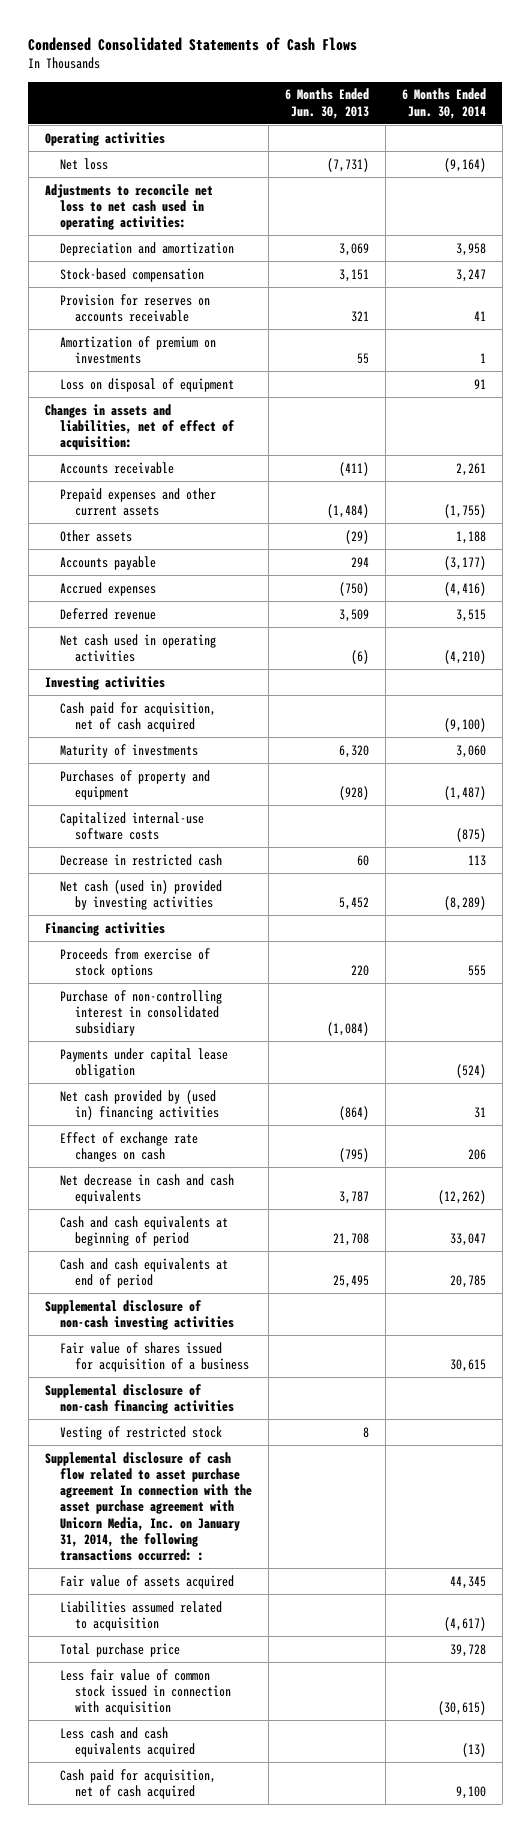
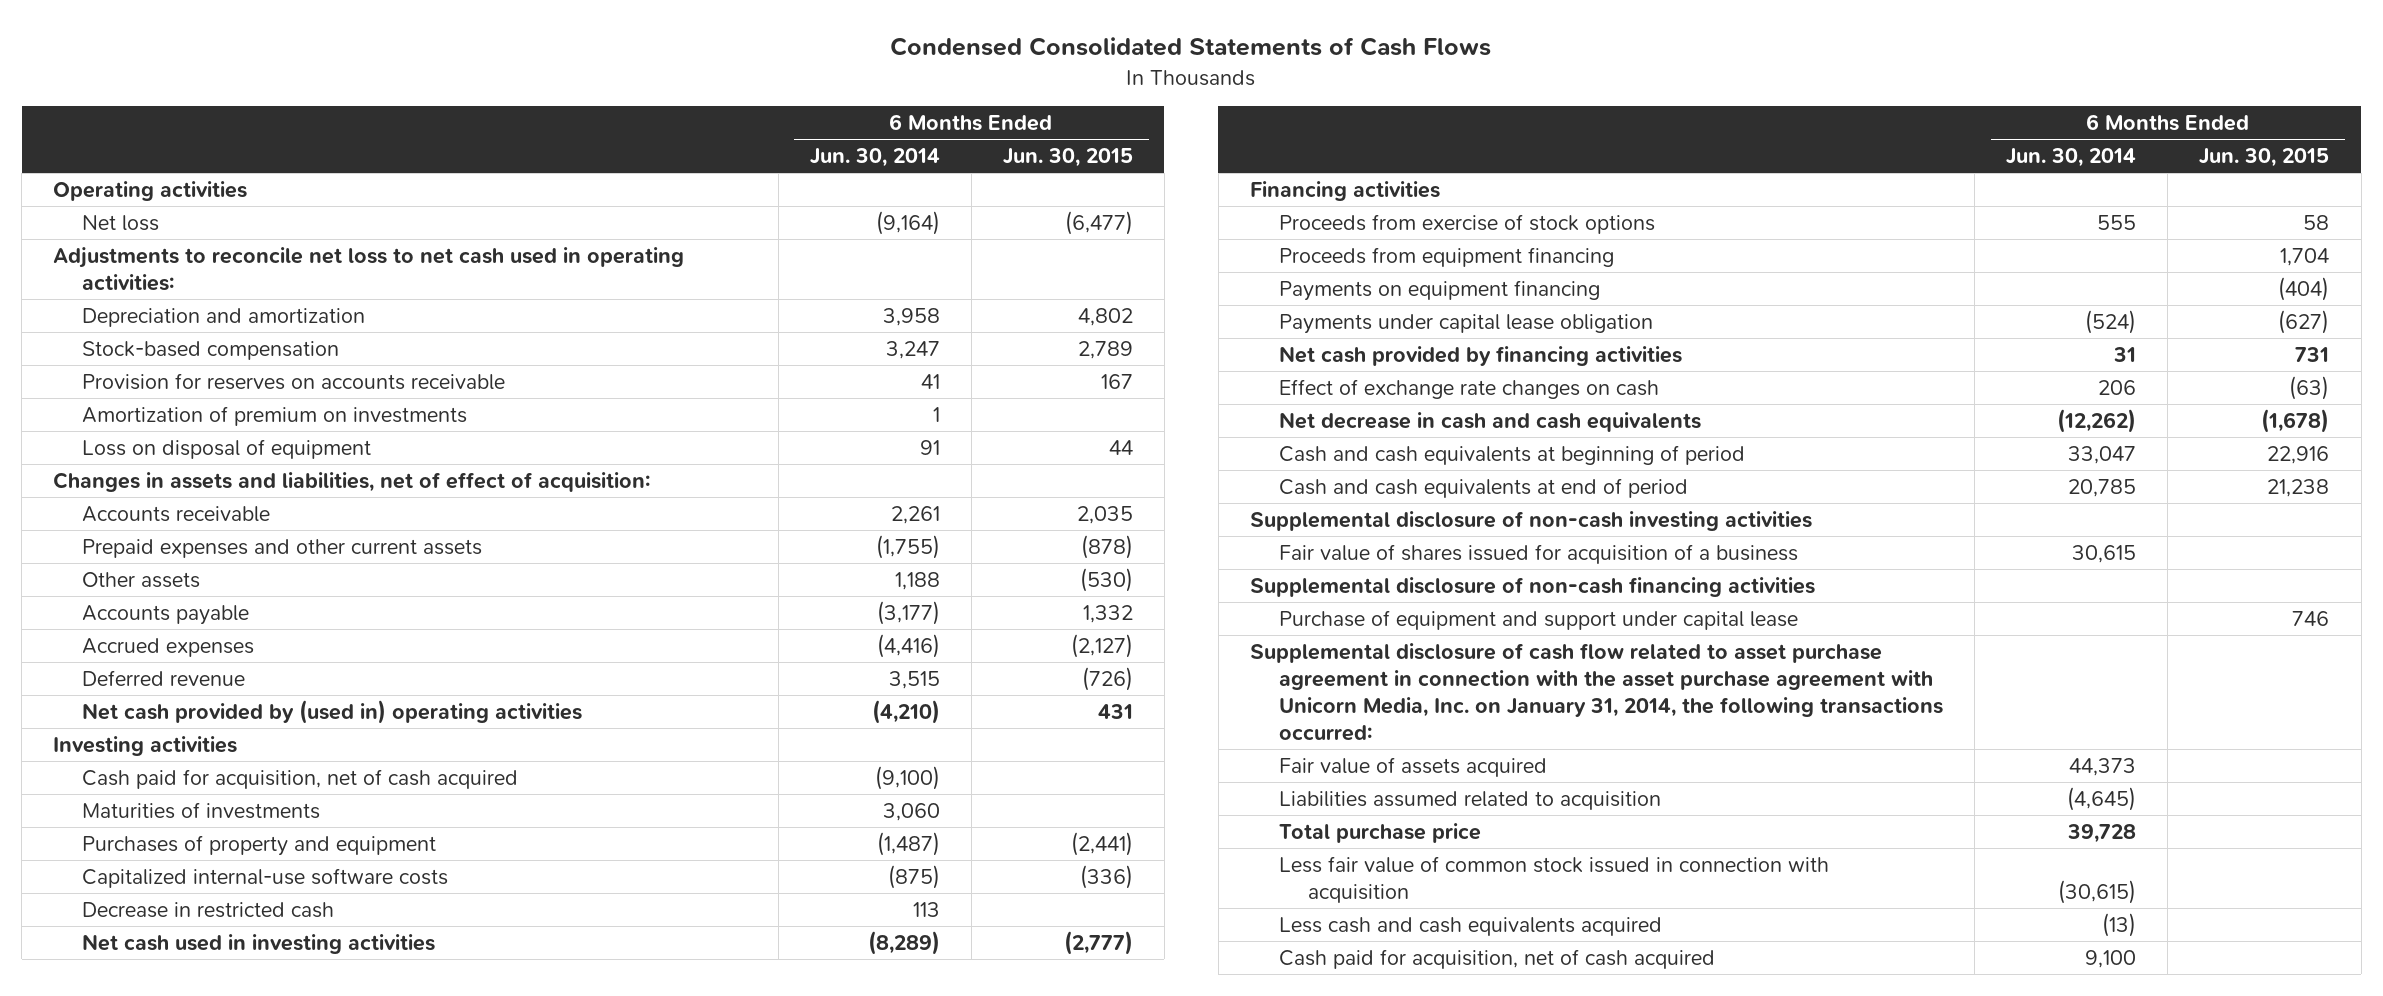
[284,88,369,119] 6 Months Ended Jun. 30, 2013 -> none
none -> [1002,148,1133,168] Jun. 30, 2015
[60,633,217,662] Net cash used in operating activities -> [82,699,583,724] Net cash provided by (used in) operating activities
[60,743,199,758] Maturity of investments -> [82,801,321,819] Maturities of investments
[60,879,223,910] Net cash (used in) provided by investing activities -> [82,933,436,954] Net cash used in investing activities
[60,989,223,1037] Purchase of non-controlling interest in consolidated subsidiary -> none
none -> [1279,246,1615,267] Proceeds from equipment financing
none -> [1279,279,1601,301] Payments on equipment financing
[60,1089,220,1120] Net cash provided by (used in) financing activities -> [1279,345,1683,366] Net cash provided by financing activities
[60,1425,223,1440] Vesting of restricted stock -> none
none -> [1279,609,1799,630] Purchase of equipment and support under capital lease
[44,1451,253,1562] Supplemental disclosure of cash flow related to asset purchase agreement In connection with the asset purchase agreement with Unicorn Media, Inc. on January 31, 2014, the following transactions occurred: : -> [1250,642,1944,741] Supplemental disclosure of cash flow related to asset purchase agreement in connection with the asset purchase agreement with Unicorn Media, Inc. on January 31, 2014, the following transactions occurred:
[449,1575,486,1589] 44,345 -> [2069,757,2137,776] 44,373
[443,1616,486,1631] (4,617) -> [2067,786,2137,811] (4,645)

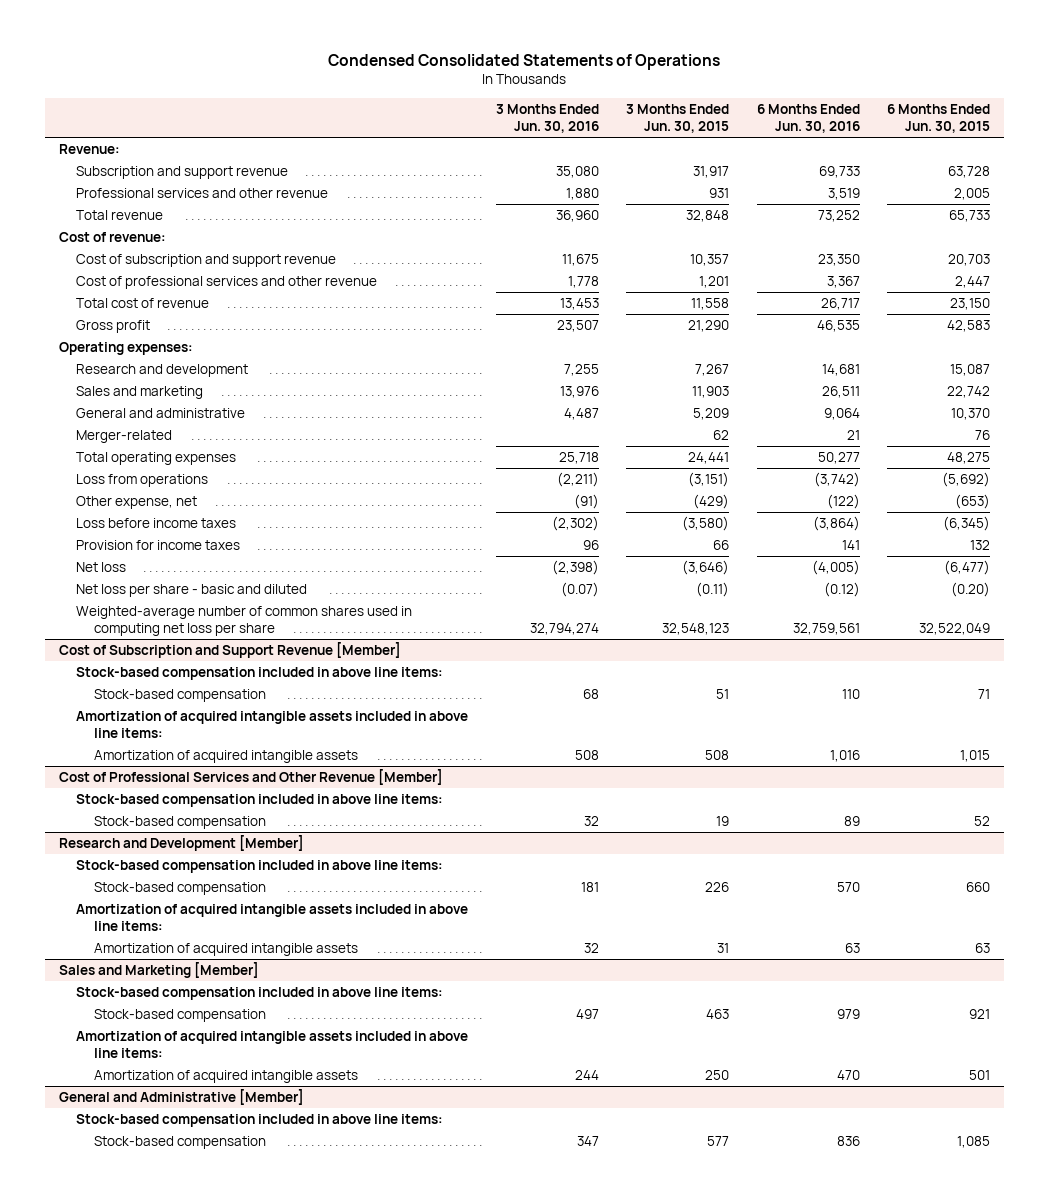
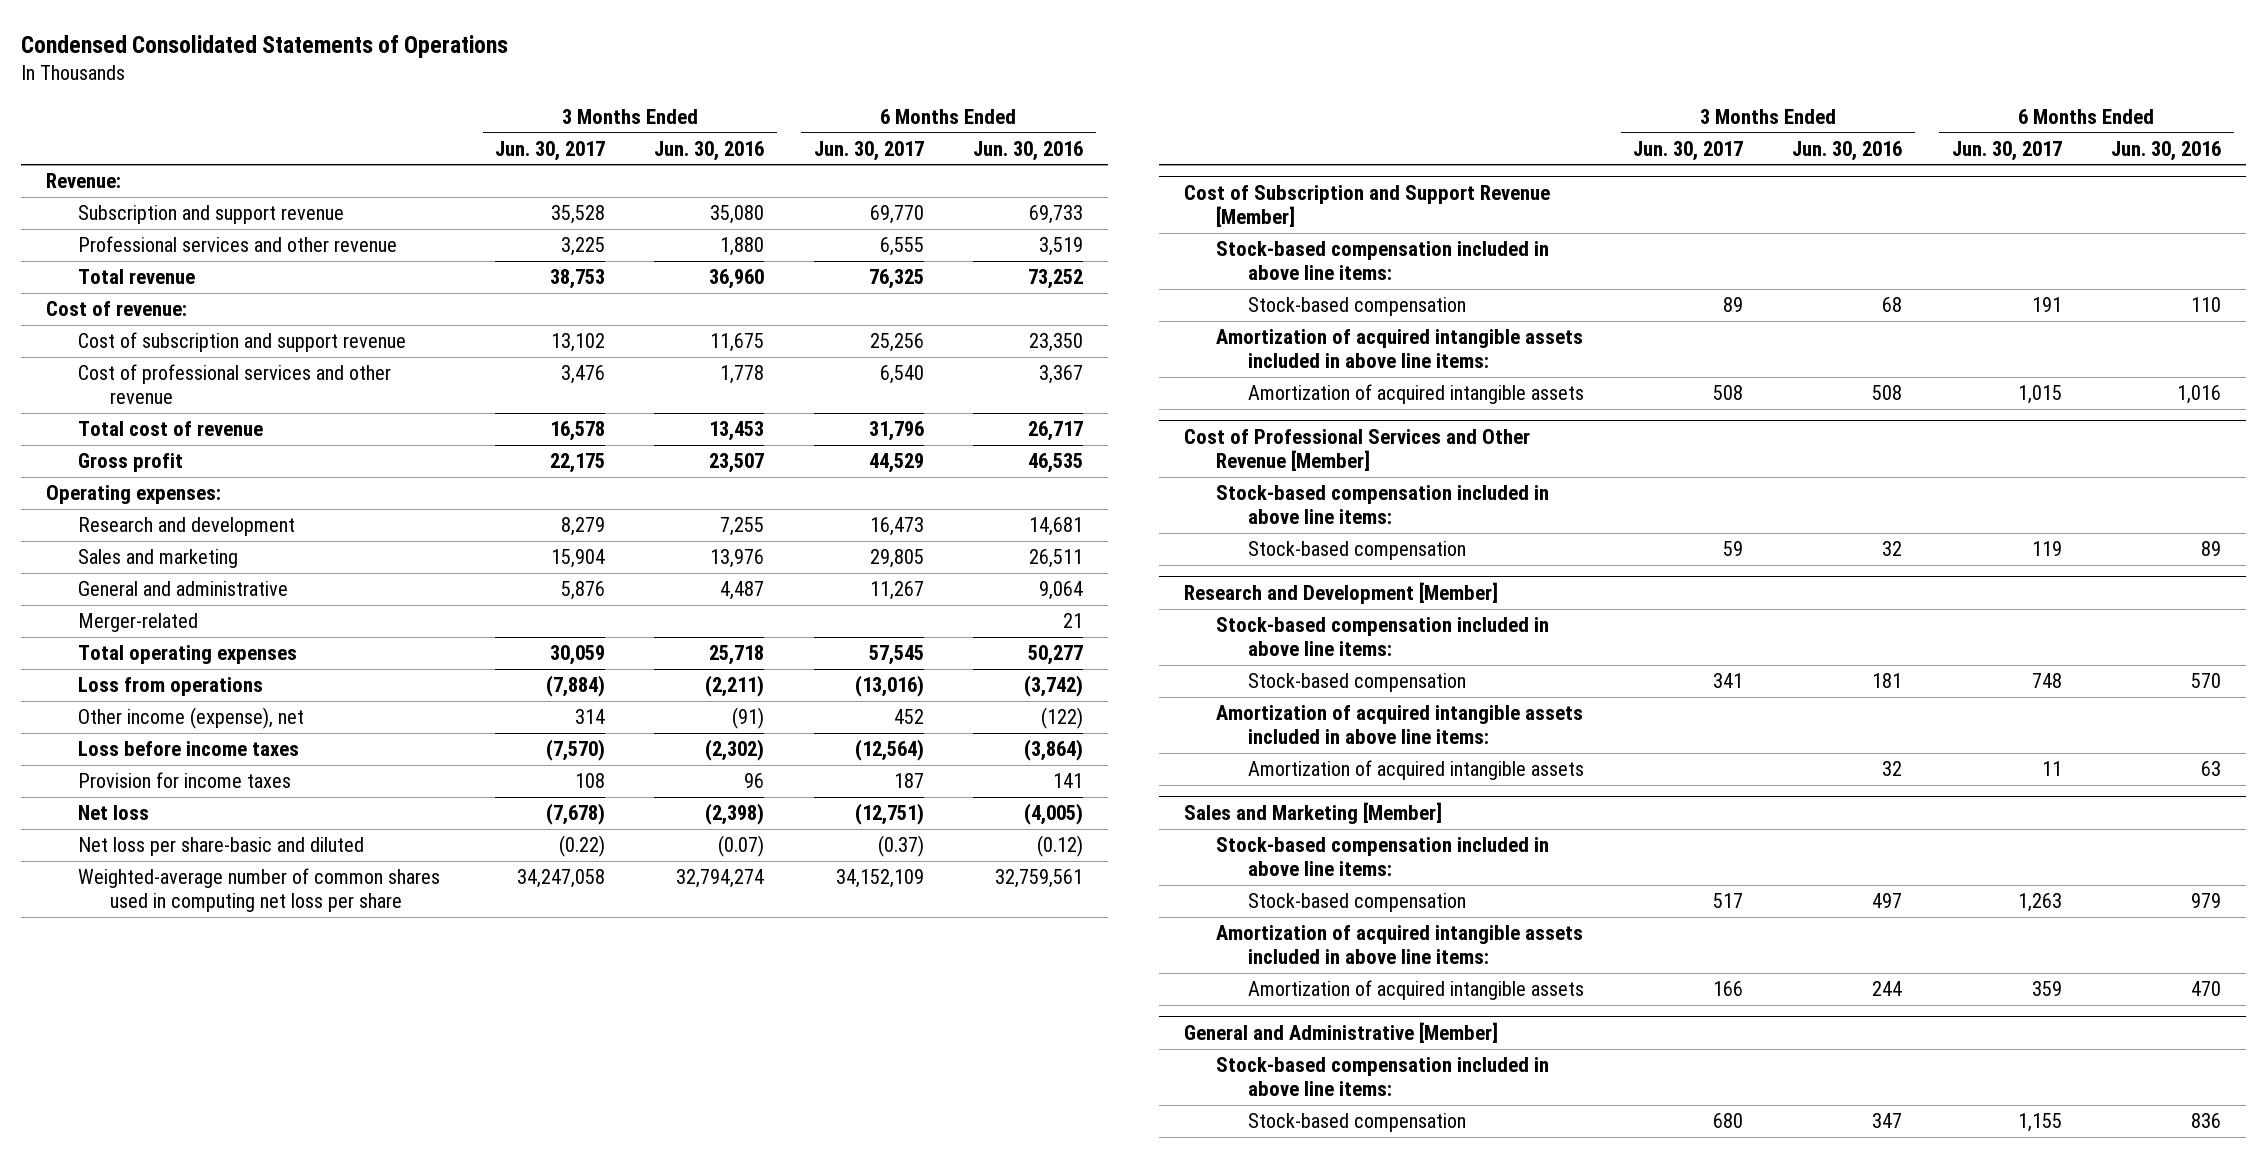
[626,103,730,134] 3 Months Ended Jun. 30, 2015 -> none
[887,103,991,134] 6 Months Ended Jun. 30, 2015 -> none
none -> [494,140,605,161] Jun. 30, 2017
none -> [813,140,924,161] Jun. 30, 2017
[76,496,198,510] Other expense, net -> [77,707,304,730] Other income (expense), net
[76,584,308,598] Net loss per share - basic and diluted -> [77,837,364,857] Net loss per share-basic and diluted

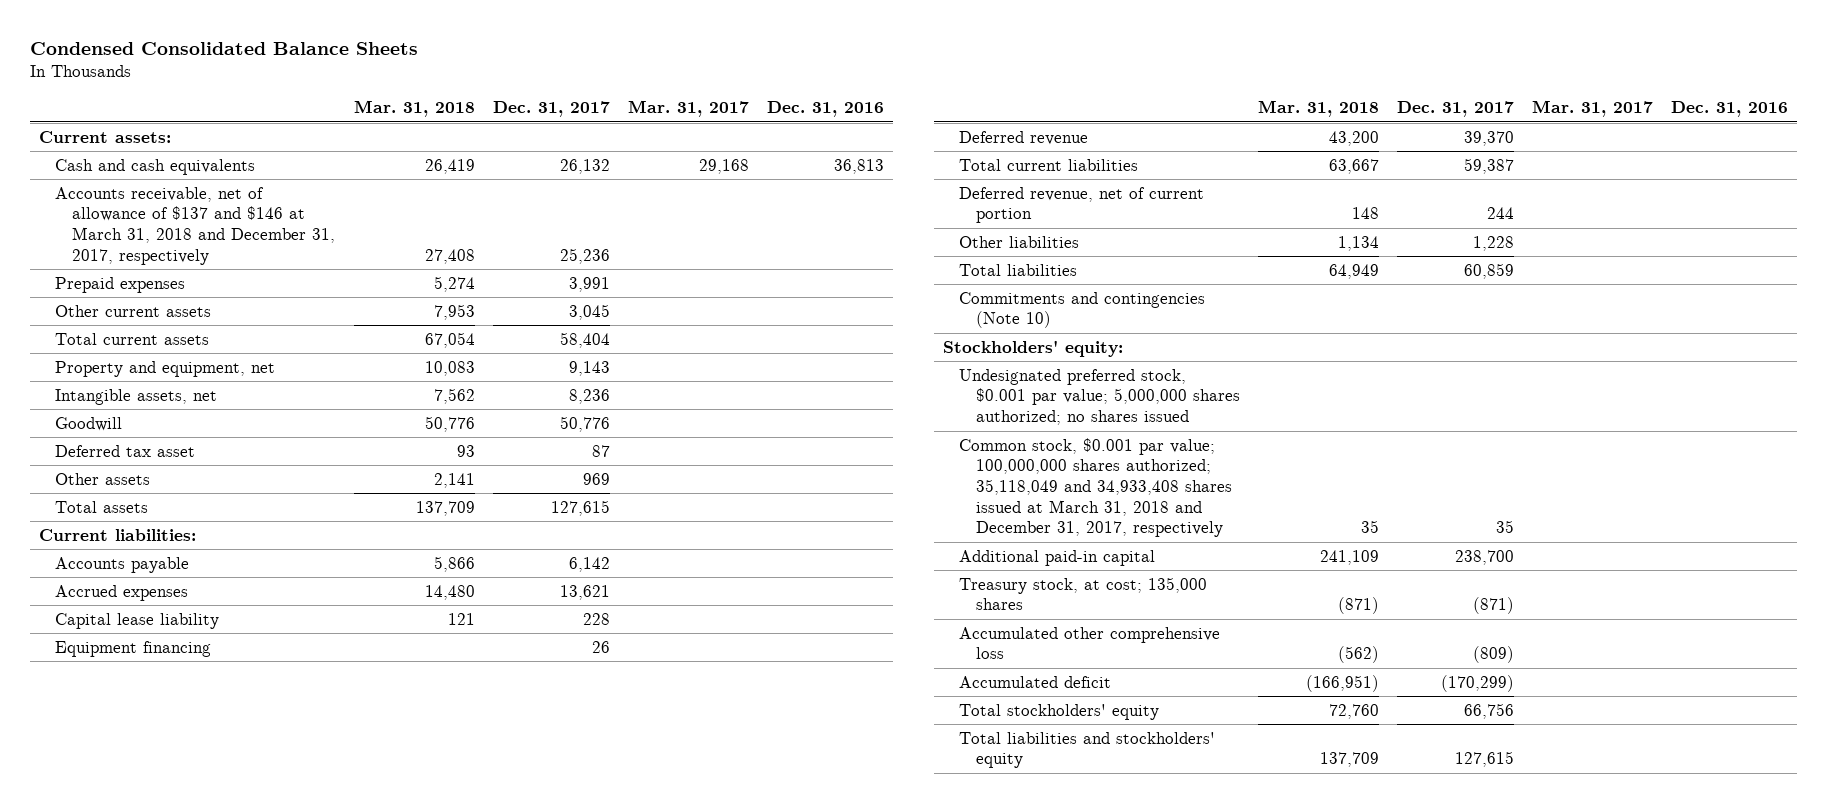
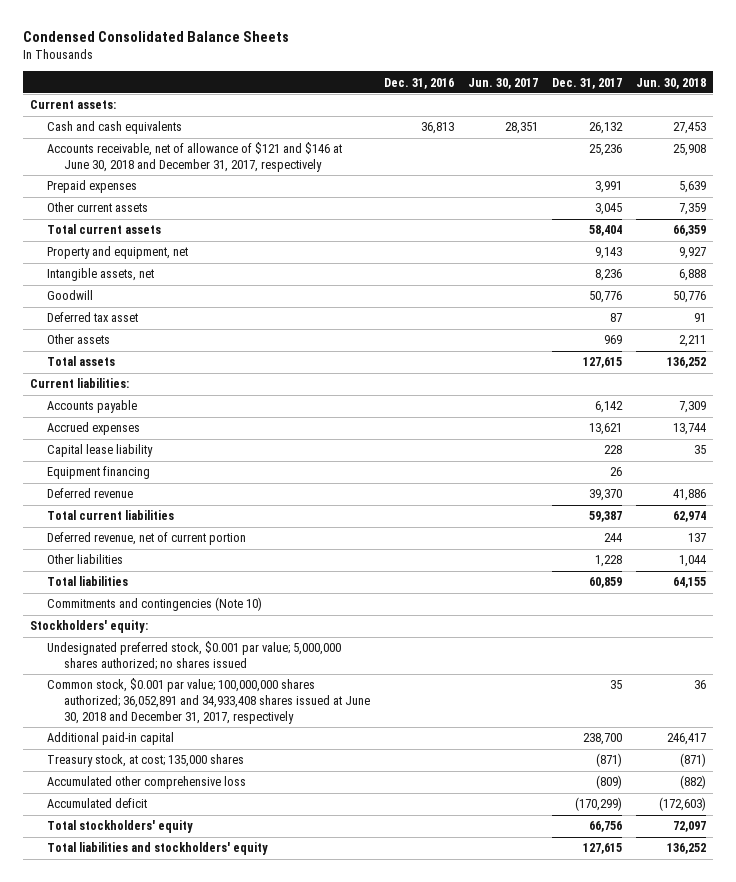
[353,100,475,118] Mar. 31, 2018 -> none
[628,100,750,118] Mar. 31, 2017 -> none
none -> [467,77,538,89] Jun. 30, 2017
none -> [636,77,707,89] Jun. 30, 2018
[55,186,335,265] Accounts receivable, net of allowance of $137 and $146 at March 31, 2018 and December 31, 2017, respectively -> [46,142,342,172] Accounts receivable, net of allowance of $121 and $146 at June 30, 2018 and December 31, 2017, respectively
[959,437,1232,538] Common stock, $0.001 par value; 100,000,000 shares authorized; 35,118,049 and 34,933,408 shares issued at March 31, 2018 and December 31, 2017, respectively -> [46,678,370,724] Common stock, $0.001 par value; 100,000,000 shares authorized; 36,052,891 and 34,933,408 shares issued at June 30, 2018 and December 31, 2017, respectively

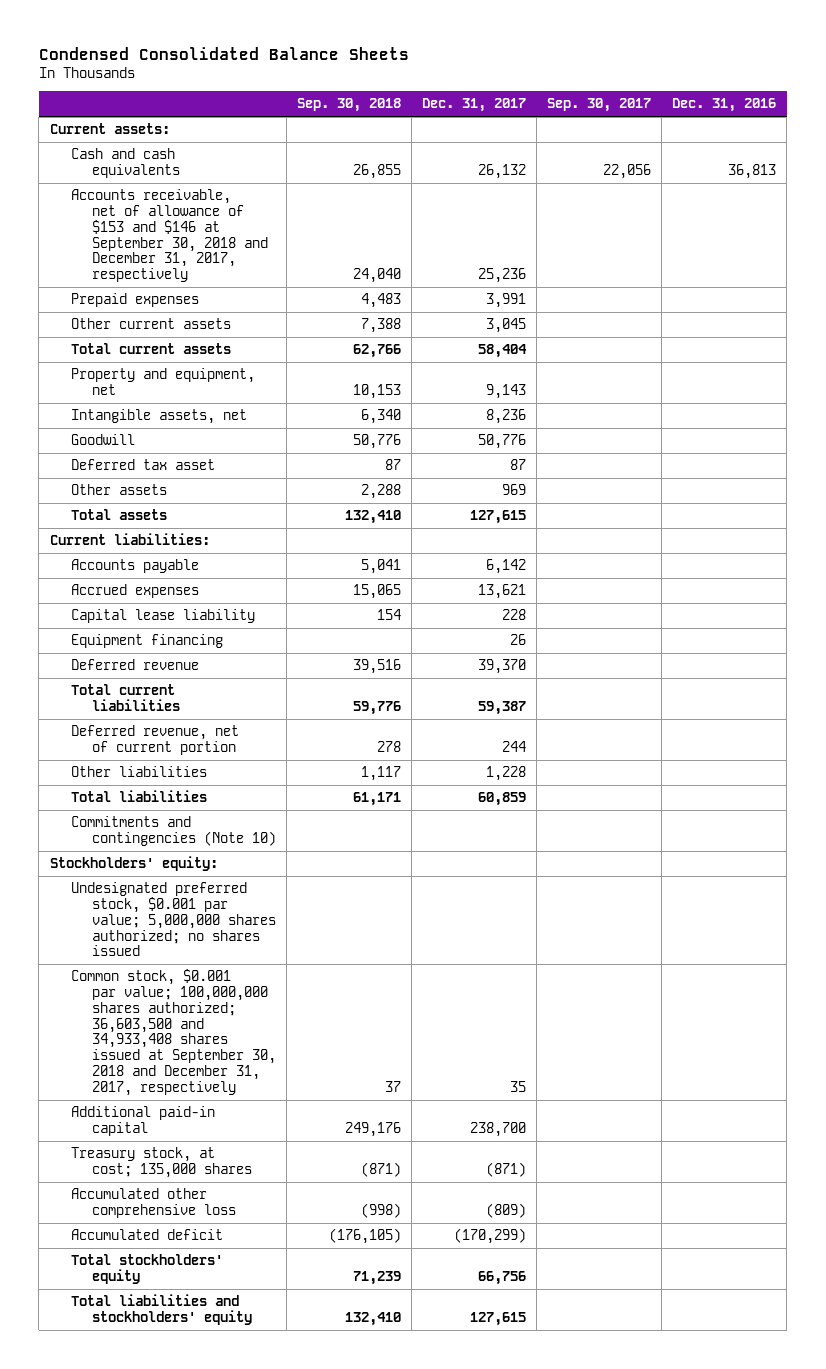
[467,77,538,89] Jun. 30, 2017 -> none
[636,77,707,89] Jun. 30, 2018 -> none
none -> [297,98,402,113] Sep. 30, 2018
none -> [547,98,652,113] Sep. 30, 2017
[46,142,342,172] Accounts receivable, net of allowance of $121 and $146 at June 30, 2018 and December 31, 2017, respectively -> [70,189,268,283] Accounts receivable, net of allowance of $153 and $146 at September 30, 2018 and December 31, 2017, respectively
[46,678,370,724] Common stock, $0.001 par value; 100,000,000 shares authorized; 36,052,891 and 34,933,408 shares issued at June 30, 2018 and December 31, 2017, respectively -> [70,969,276,1096] Common stock, $0.001 par value; 100,000,000 shares authorized; 36,603,500 and 34,933,408 shares issued at September 30, 2018 and December 31, 2017, respectively

